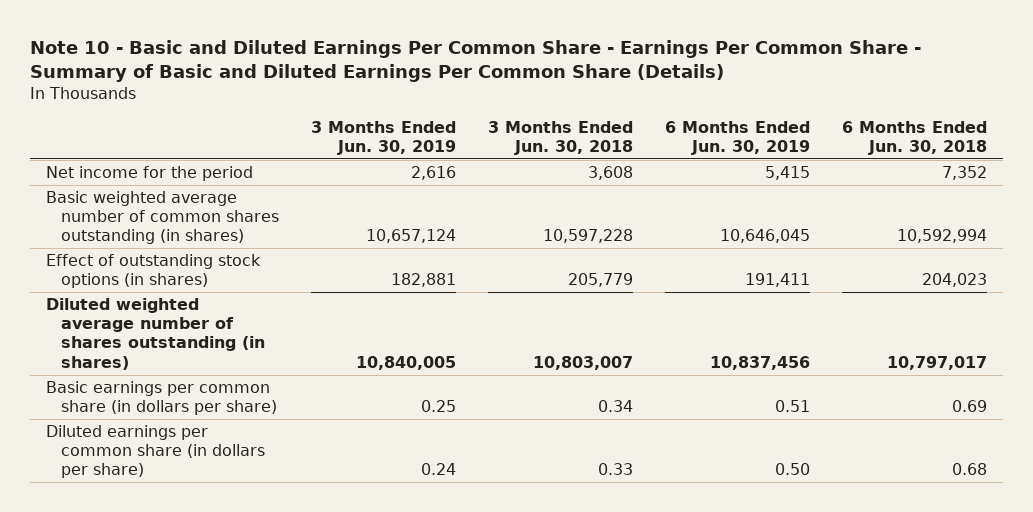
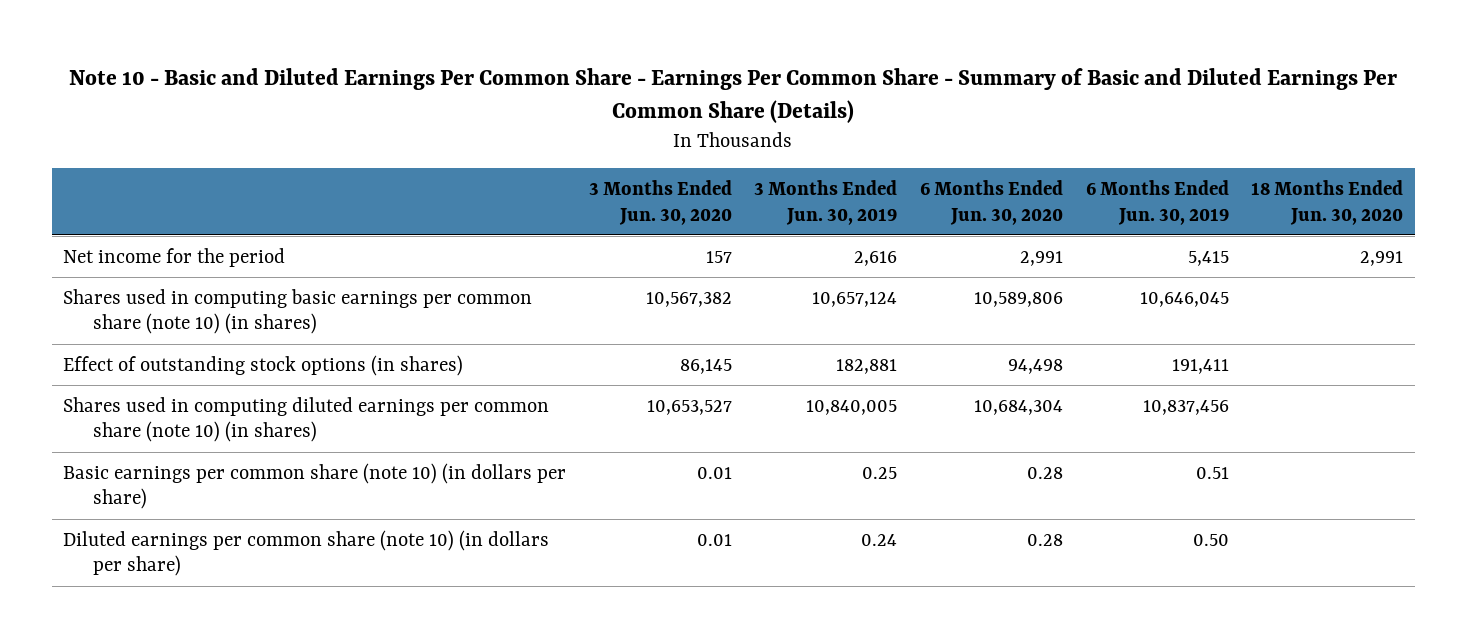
[488,120,634,155] 3 Months Ended Jun. 30, 2018 -> none
[841,120,987,155] 6 Months Ended Jun. 30, 2018 -> none
none -> [588,180,732,225] 3 Months Ended Jun. 30, 2020
none -> [920,180,1064,225] 6 Months Ended Jun. 30, 2020
none -> [1251,180,1404,225] 18 Months Ended Jun. 30, 2020
[46,191,280,245] Basic weighted average number of common shares outstanding (in shares) -> [63,288,533,335] Shares used in computing basic earnings per common share (note 10) (in shares)
[46,298,266,370] Diluted weighted average number of shares outstanding (in shares) -> [63,396,550,443] Shares used in computing diluted earnings per common share (note 10) (in shares)
[46,381,278,416] Basic earnings per common share (in dollars per share) -> [63,462,567,510] Basic earnings per common share (note 10) (in dollars per share)
[46,425,266,479] Diluted earnings per common share (in dollars per share) -> [63,529,550,577] Diluted earnings per common share (note 10) (in dollars per share)

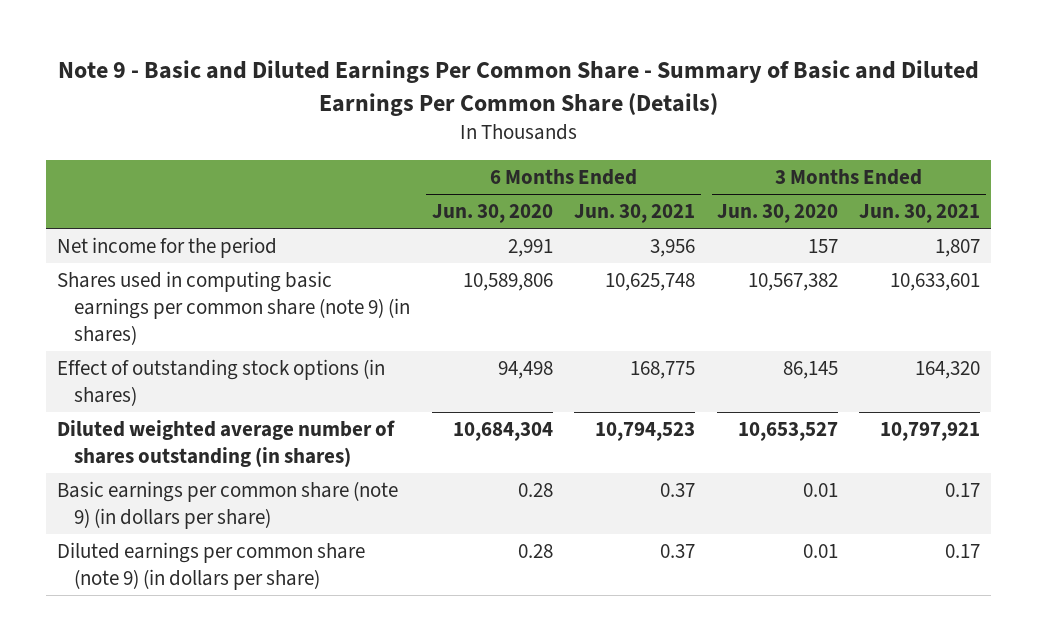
[69,68,1398,124] Note 10 - Basic and Diluted Earnings Per Common Share - Earnings Per Common Share - Summary of Basic and Diluted Earnings Per Common Share (Details) -> [57,60,979,117] Note 9 - Basic and Diluted Earnings Per Common Share - Summary of Basic and Diluted Earnings Per Common Share (Details)
[754,180,898,225] 3 Months Ended Jun. 30, 2019 -> none
[1085,180,1229,225] 6 Months Ended Jun. 30, 2019 -> none
[1251,180,1404,225] 18 Months Ended Jun. 30, 2020 -> none
none -> [574,204,696,224] Jun. 30, 2021
none -> [859,204,981,224] Jun. 30, 2021
[63,288,533,335] Shares used in computing basic earnings per common share (note 10) (in shares) -> [56,270,411,346] Shares used in computing basic earnings per common share (note 9) (in shares)
[63,396,550,443] Shares used in computing diluted earnings per common share (note 10) (in shares) -> [56,419,395,468] Diluted weighted average number of shares outstanding (in shares)
[63,462,567,510] Basic earnings per common share (note 10) (in dollars per share) -> [56,480,398,530] Basic earnings per common share (note 9) (in dollars per share)
[63,529,550,577] Diluted earnings per common share (note 10) (in dollars per share) -> [56,541,365,591] Diluted earnings per common share (note 9) (in dollars per share)

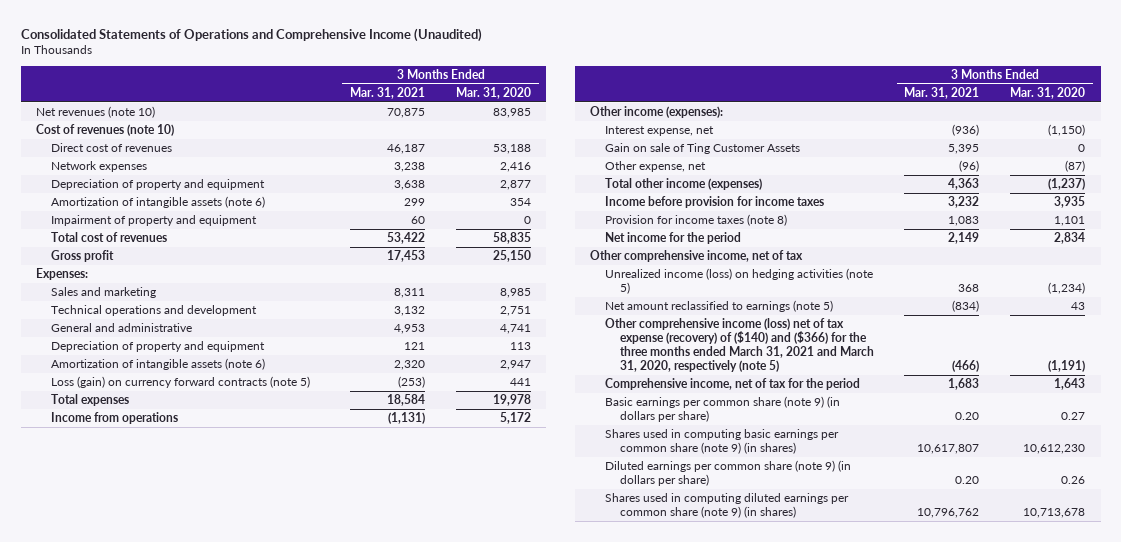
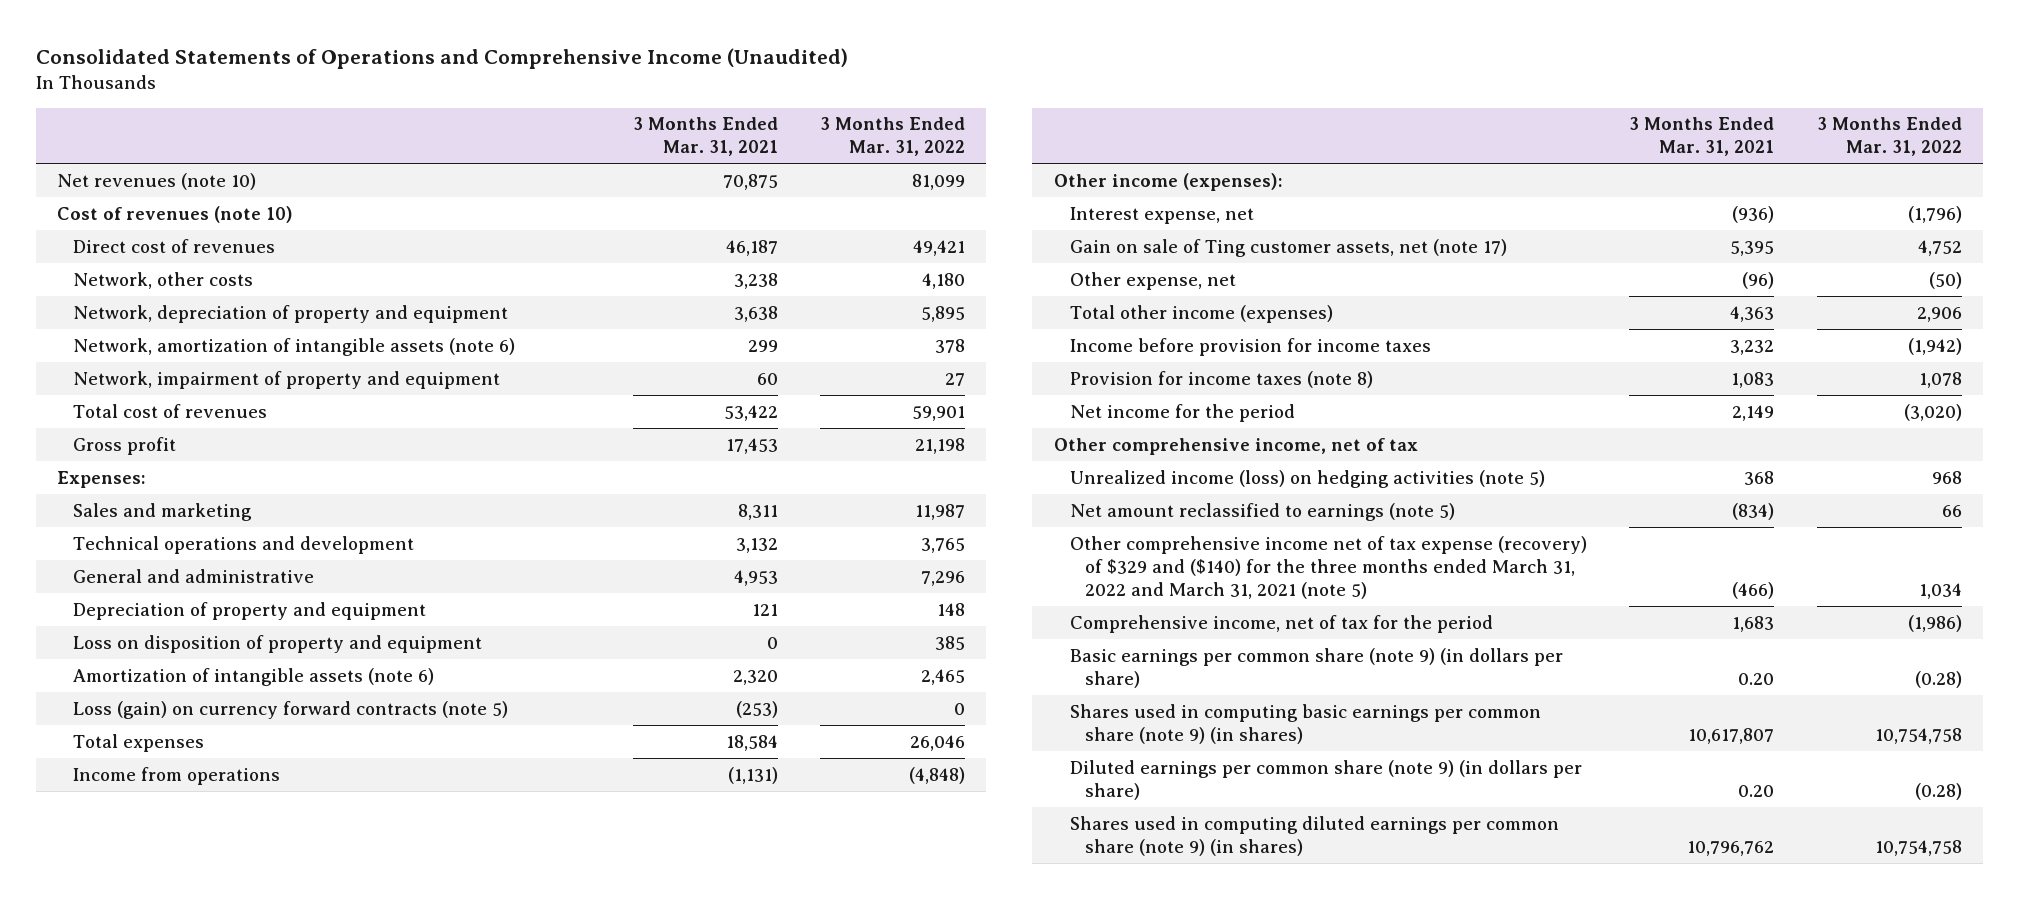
[455,86,531,99] Mar. 31, 2020 -> none
none -> [820,117,966,157] 3 Months Ended Mar. 31, 2022
[50,161,147,173] Network expenses -> [72,271,253,289] Network, other costs
[50,179,265,191] Depreciation of property and equipment -> [72,304,508,323] Network, depreciation of property and equipment
[50,196,265,209] Amortization of intangible assets (note 6) -> [72,337,515,356] Network, amortization of intangible assets (note 6)
[50,215,257,227] Impairment of property and equipment -> [72,370,500,389] Network, impairment of property and equipment
none -> [72,634,482,653] Loss on disposition of property and equipment
[605,143,801,155] Gain on sale of Ting Customer Assets -> [1069,238,1507,257] Gain on sale of Ting customer assets, net (note 17)
[605,318,874,372] Other comprehensive income (loss) net of tax expense (recovery) of ($140) and ($366) for the three months ended March 31, 2021 and March 31, 2020, respectively (note 5) -> [1069,535,1587,600] Other comprehensive income net of tax expense (recovery) of $329 and ($140) for the three months ended March 31, 2022 and March 31, 2021 (note 5)

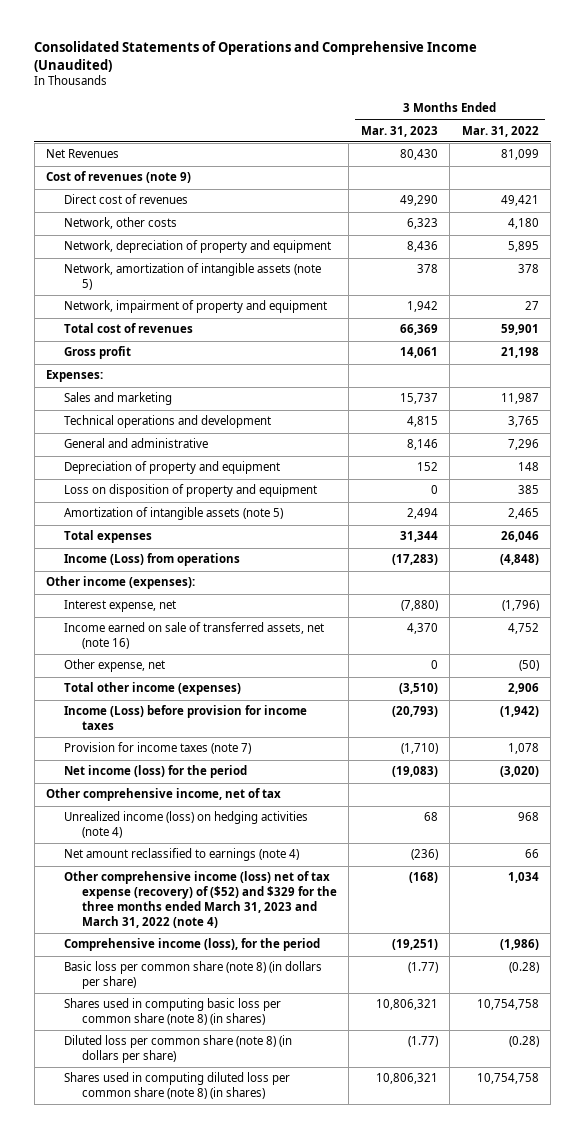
[632,117,778,157] 3 Months Ended Mar. 31, 2021 -> none
none -> [360,125,438,137] Mar. 31, 2023
[57,172,257,190] Net revenues (note 10) -> [45,149,119,159] Net Revenues
[57,205,294,223] Cost of revenues (note 10) -> [45,171,191,184] Cost of revenues (note 9)
[72,337,515,356] Network, amortization of intangible assets (note 6) -> [63,263,321,291] Network, amortization of intangible assets (note 5)
[72,700,508,719] Loss (gain) on currency forward contracts (note 5) -> none
[72,667,434,686] Amortization of intangible assets (note 6) -> [63,507,283,521] Amortization of intangible assets (note 5)
[72,766,280,785] Income from operations -> [63,553,240,567] Income (Loss) from operations
[1069,238,1507,257] Gain on sale of Ting customer assets, net (note 17) -> [63,622,324,650] Income earned on sale of transferred assets, net (note 16)
[1069,337,1431,356] Income before provision for income taxes -> [63,705,307,731] Income (Loss) before provision for income taxes
[1069,370,1373,388] Provision for income taxes (note 8) -> [63,742,251,755] Provision for income taxes (note 7)
[1069,403,1295,422] Net income for the period -> [63,765,247,779] Net income (loss) for the period
[1069,469,1545,488] Unrealized income (loss) on hedging activities (note 5) -> [63,811,308,839] Unrealized income (loss) on hedging activities (note 4)
[1069,502,1455,521] Net amount reclassified to earnings (note 5) -> [63,848,299,862] Net amount reclassified to earnings (note 4)
[1069,535,1587,600] Other comprehensive income net of tax expense (recovery) of $329 and ($140) for the three months ended March 31, 2022 and March 31, 2021 (note 5) -> [63,871,337,928] Other comprehensive income (loss) net of tax expense (recovery) of ($52) and $329 for the three months ended March 31, 2023 and March 31, 2022 (note 4)
[1069,614,1493,633] Comprehensive income, net of tax for the period -> [63,938,320,952] Comprehensive income (loss), for the period
[1069,647,1563,688] Basic earnings per common share (note 9) (in dollars per share) -> [63,961,322,990] Basic loss per common share (note 8) (in dollars per share)
[1069,703,1541,744] Shares used in computing basic earnings per common share (note 9) (in shares) -> [63,998,281,1026] Shares used in computing basic loss per common share (note 8) (in shares)
[1069,759,1582,800] Diluted earnings per common share (note 9) (in dollars per share) -> [63,1035,292,1064] Diluted loss per common share (note 8) (in dollars per share)
[1069,815,1559,856] Shares used in computing diluted earnings per common share (note 9) (in shares) -> [63,1072,290,1100] Shares used in computing diluted loss per common share (note 8) (in shares)

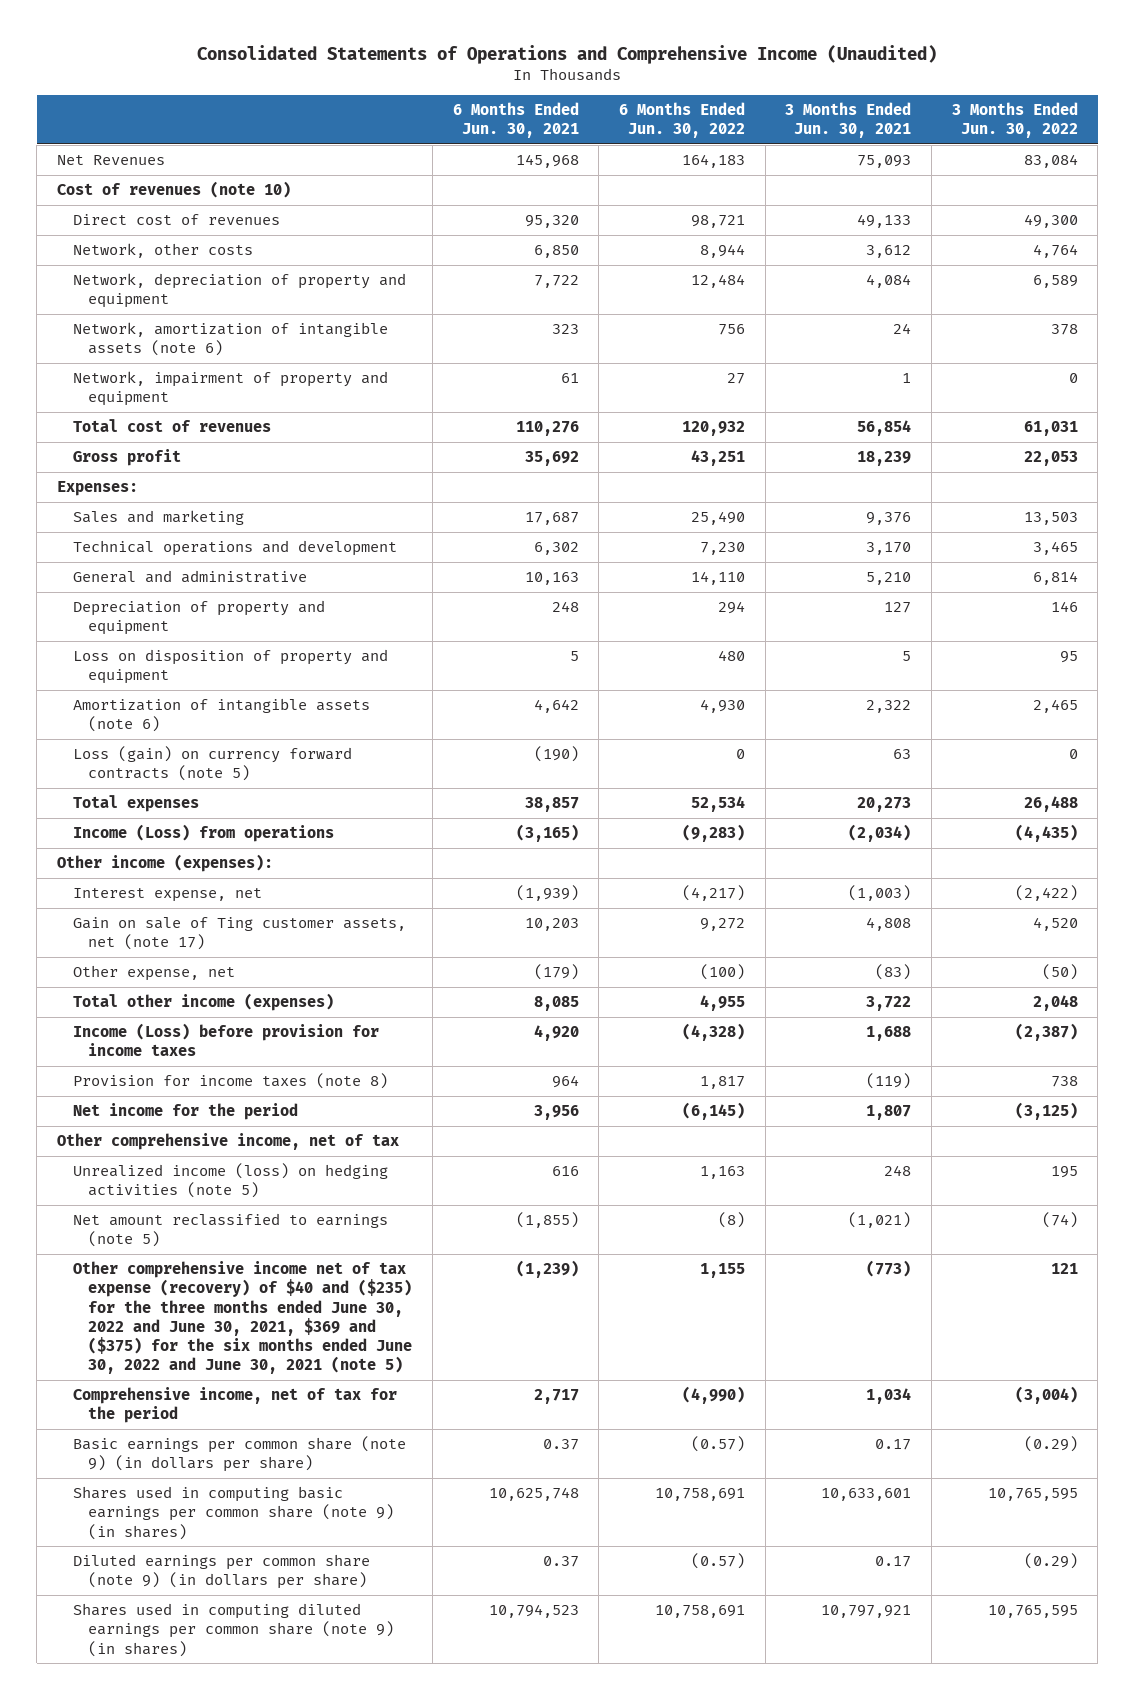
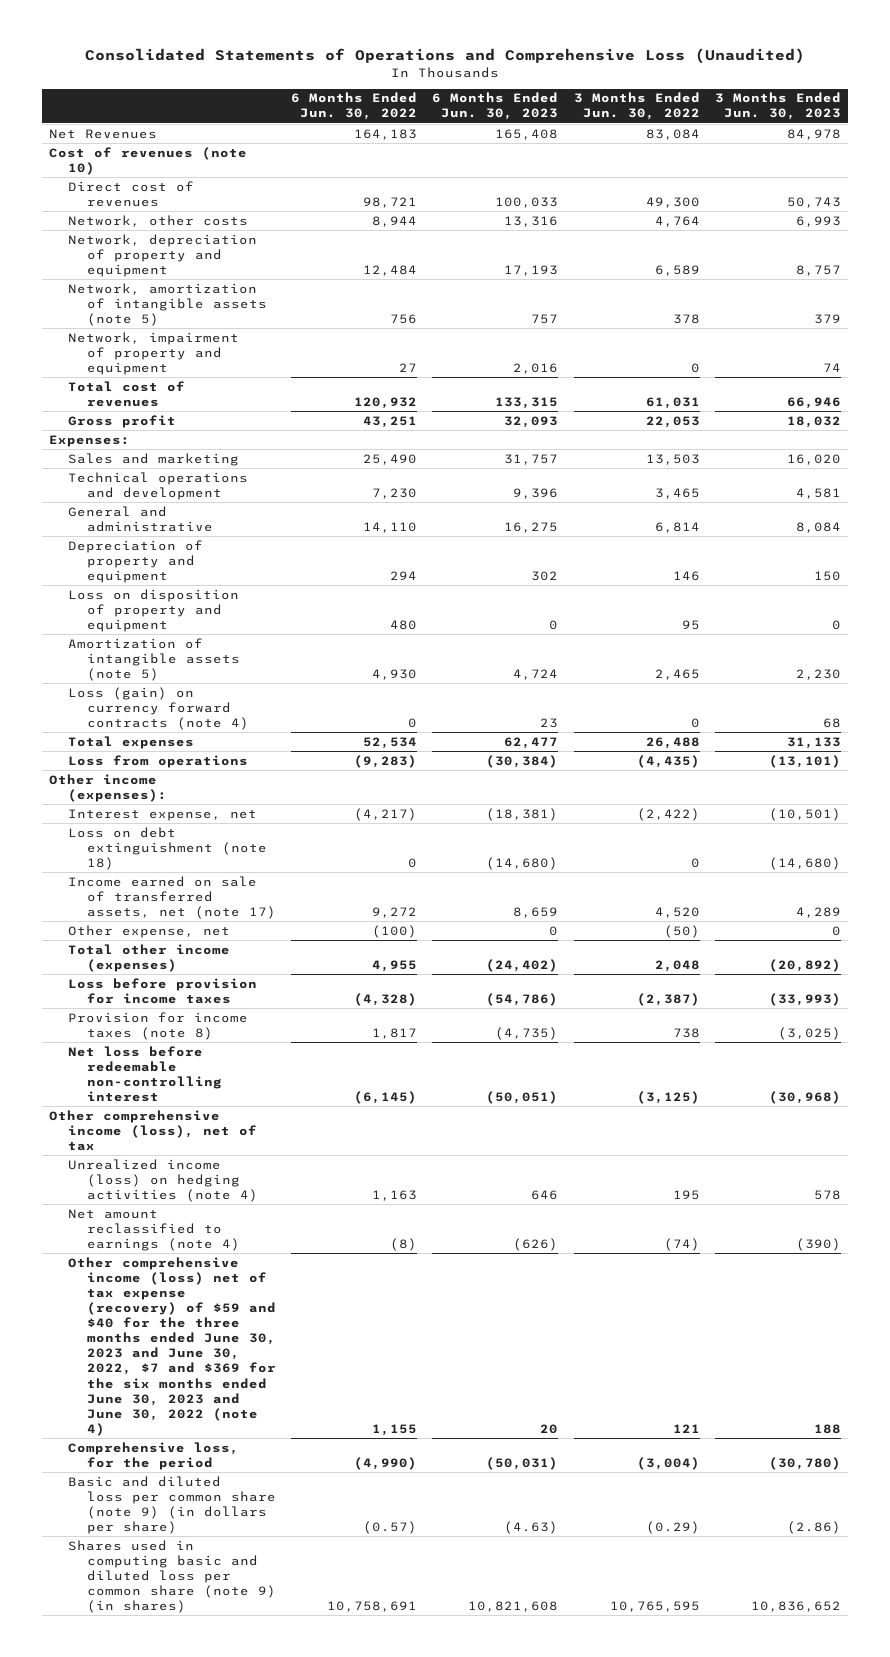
[197,44,938,64] Consolidated Statements of Operations and Comprehensive Income (Unaudited) -> [85,48,806,65] Consolidated Statements of Operations and Comprehensive Loss (Unaudited)
[452,101,579,139] 6 Months Ended Jun. 30, 2021 -> none
[785,101,912,139] 3 Months Ended Jun. 30, 2021 -> none
none -> [432,92,559,121] 6 Months Ended Jun. 30, 2023
none -> [714,92,841,121] 3 Months Ended Jun. 30, 2023
[72,322,388,357] Network, amortization of intangible assets (note 6) -> [68,282,268,326] Network, amortization of intangible assets (note 5)
[72,698,370,733] Amortization of intangible assets (note 6) -> [68,637,241,681] Amortization of intangible assets (note 5)
[72,746,352,782] Loss (gain) on currency forward contracts (note 5) -> [68,686,250,730] Loss (gain) on currency forward contracts (note 4)
[72,824,334,843] Income (Loss) from operations -> [68,754,249,768] Loss from operations
none -> [68,826,268,870] Loss on debt extinguishment (note 18)
[72,917,406,951] Gain on sale of Ting customer assets, net (note 17) -> [68,875,277,919] Income earned on sale of transferred assets, net (note 17)
[72,1023,379,1057] Income (Loss) before provision for income taxes -> [68,977,258,1004] Loss before provision for income taxes
[72,1554,370,1590] Diluted earnings per common share (note 9) (in dollars per share) -> none
[72,1603,395,1657] Shares used in computing diluted earnings per common share (note 9) (in shares) -> none
[72,1103,298,1121] Net income for the period -> [68,1045,223,1103] Net loss before redeemable non-controlling interest
[56,1133,399,1151] Other comprehensive income, net of tax -> [49,1109,258,1151] Other comprehensive income (loss), net of tax
[72,1163,388,1199] Unrealized income (loss) on hedging activities (note 5) -> [68,1158,259,1202] Unrealized income (loss) on hedging activities (note 4)
[72,1213,388,1248] Net amount reclassified to earnings (note 5) -> [68,1208,241,1251] Net amount reclassified to earnings (note 4)
[72,1261,413,1375] Other comprehensive income net of tax expense (recovery) of $40 and ($235) for the three months ended June 30, 2022 and June 30, 2021, $369 and ($375) for the six months ended June 30, 2022 and June 30, 2021 (note 5) -> [68,1256,277,1436] Other comprehensive income (loss) net of tax expense (recovery) of $59 and $40 for the three months ended June 30, 2023 and June 30, 2022, $7 and $369 for the six months ended June 30, 2023 and June 30, 2022 (note 4)
[72,1387,397,1424] Comprehensive income, net of tax for the period -> [68,1441,240,1470] Comprehensive loss, for the period
[72,1436,406,1473] Basic earnings per common share (note 9) (in dollars per share) -> [68,1475,277,1535] Basic and diluted loss per common share (note 9) (in dollars per share)
[72,1486,395,1540] Shares used in computing basic earnings per common share (note 9) (in shares) -> [68,1539,277,1614] Shares used in computing basic and diluted loss per common share (note 9) (in shares)

